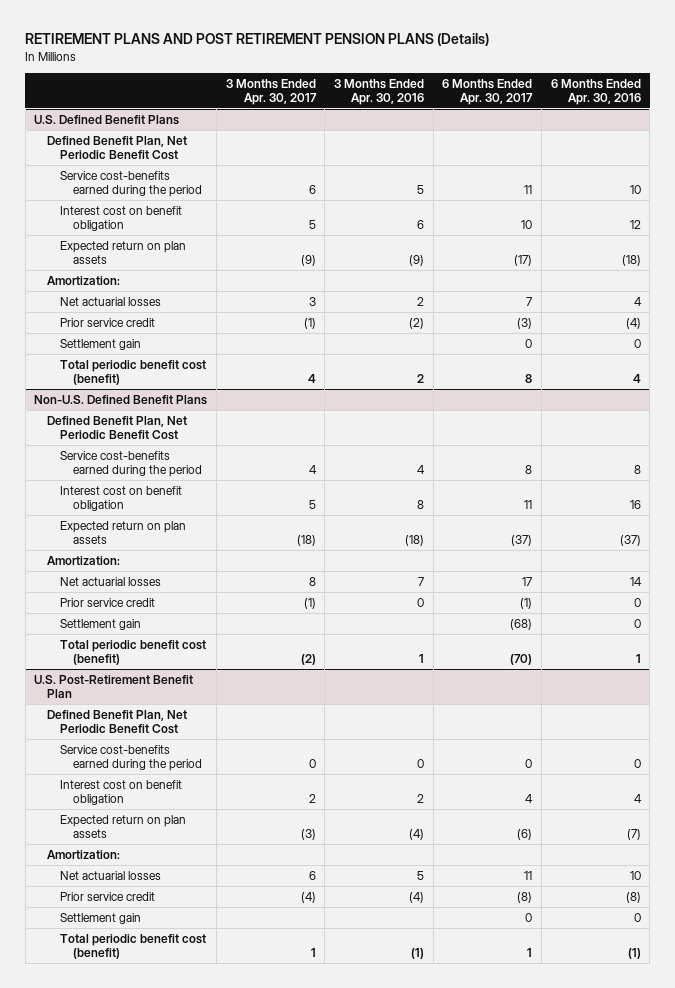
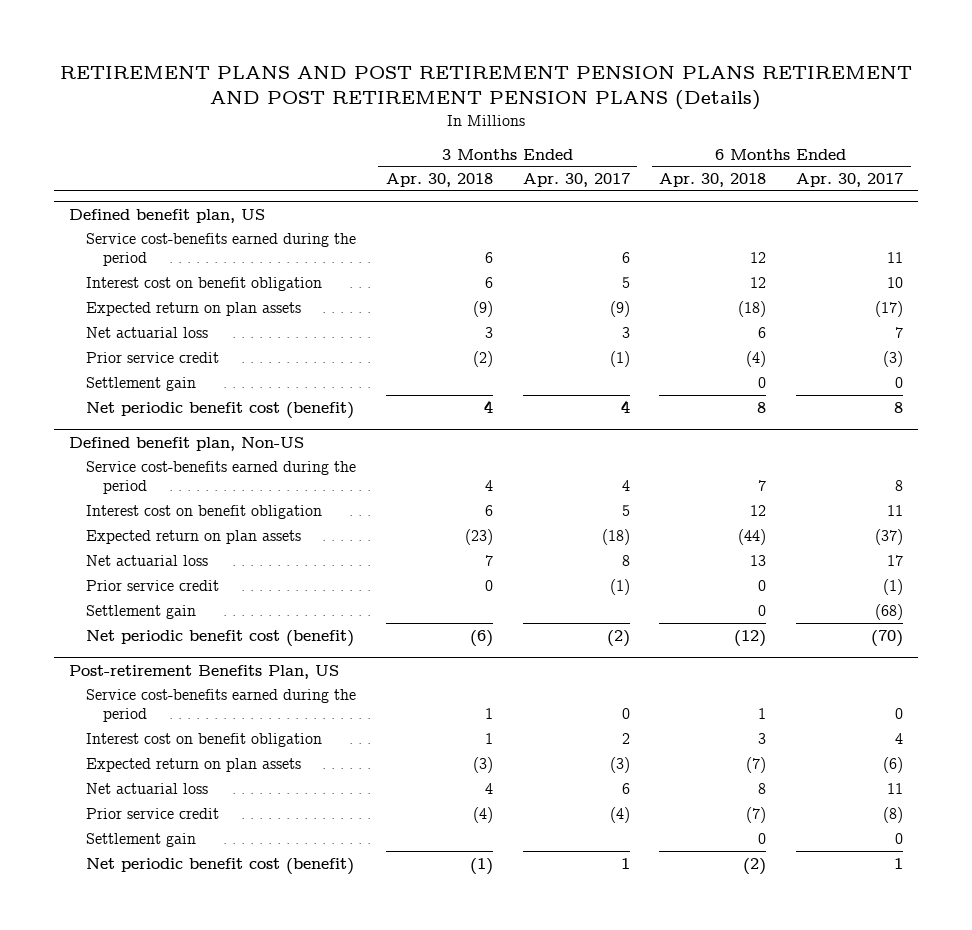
[25,33,490,47] RETIREMENT PLANS AND POST RETIREMENT PENSION PLANS (Details) -> [60,66,913,111] RETIREMENT PLANS AND POST RETIREMENT PENSION PLANS RETIREMENT AND POST RETIREMENT PENSION PLANS (Details)
[334,78,425,105] 3 Months Ended Apr. 30, 2016 -> none
[550,78,641,105] 6 Months Ended Apr. 30, 2016 -> none
none -> [385,173,493,188] Apr. 30, 2018
none -> [659,173,767,188] Apr. 30, 2018
[47,135,188,160] Defined Benefit Plan, Net Periodic Benefit Cost -> none
[34,114,180,125] U.S. Defined Benefit Plans -> [69,208,266,223] Defined benefit plan, US
[47,275,121,285] Amortization: -> none
[60,296,162,306] Net actuarial losses -> [86,326,209,338] Net actuarial loss
[47,415,188,440] Defined Benefit Plan, Net Periodic Benefit Cost -> none
[60,359,207,385] Total periodic benefit cost (benefit) -> [86,401,355,419] Net periodic benefit cost (benefit)
[34,394,208,405] Non-U.S. Defined Benefit Plans -> [69,436,305,451] Defined benefit plan, Non-US
[47,555,121,565] Amortization: -> none
[60,576,162,586] Net actuarial losses -> [86,554,209,566] Net actuarial loss
[47,709,188,734] Defined Benefit Plan, Net Periodic Benefit Cost -> none
[60,639,207,665] Total periodic benefit cost (benefit) -> [86,629,355,647] Net periodic benefit cost (benefit)
[34,674,194,698] U.S. Post-Retirement Benefit Plan -> [69,664,340,679] Post-retirement Benefits Plan, US
[47,849,121,859] Amortization: -> none
[60,870,162,880] Net actuarial losses -> [86,782,209,794] Net actuarial loss
[60,933,207,959] Total periodic benefit cost (benefit) -> [86,857,355,875] Net periodic benefit cost (benefit)

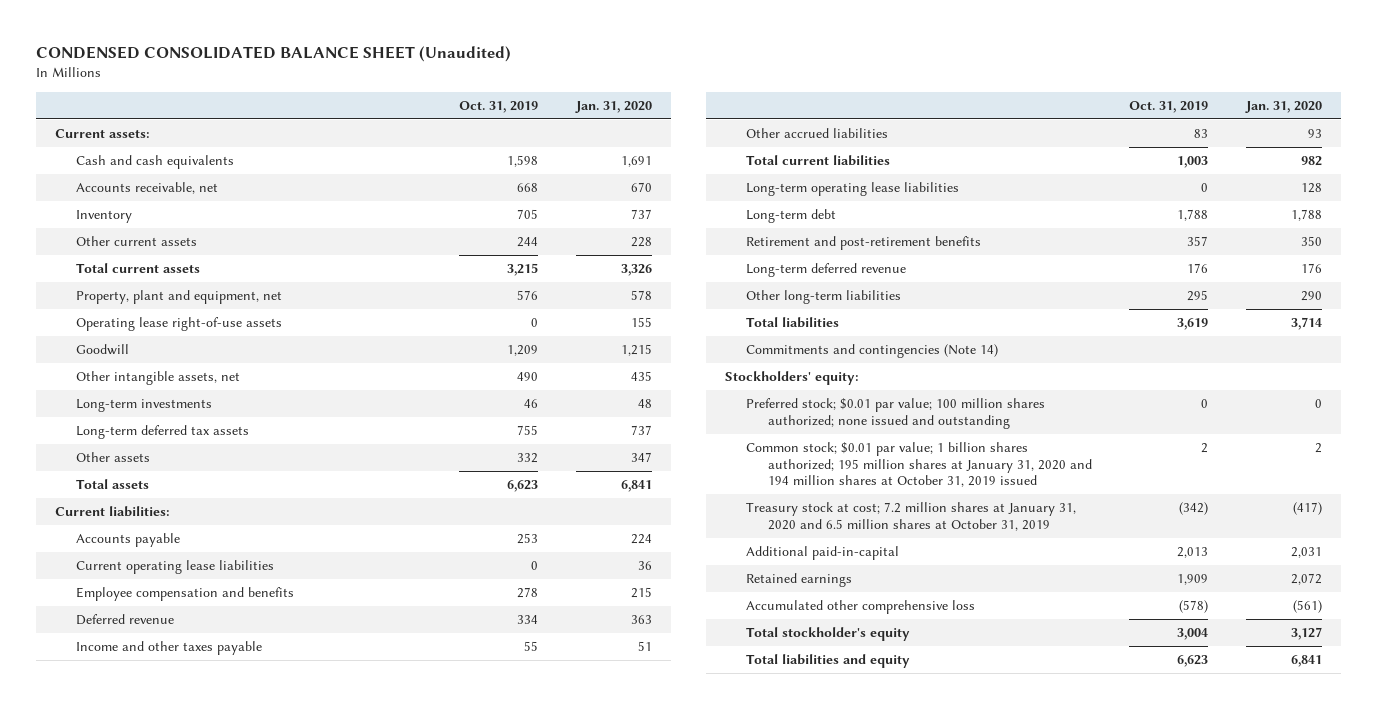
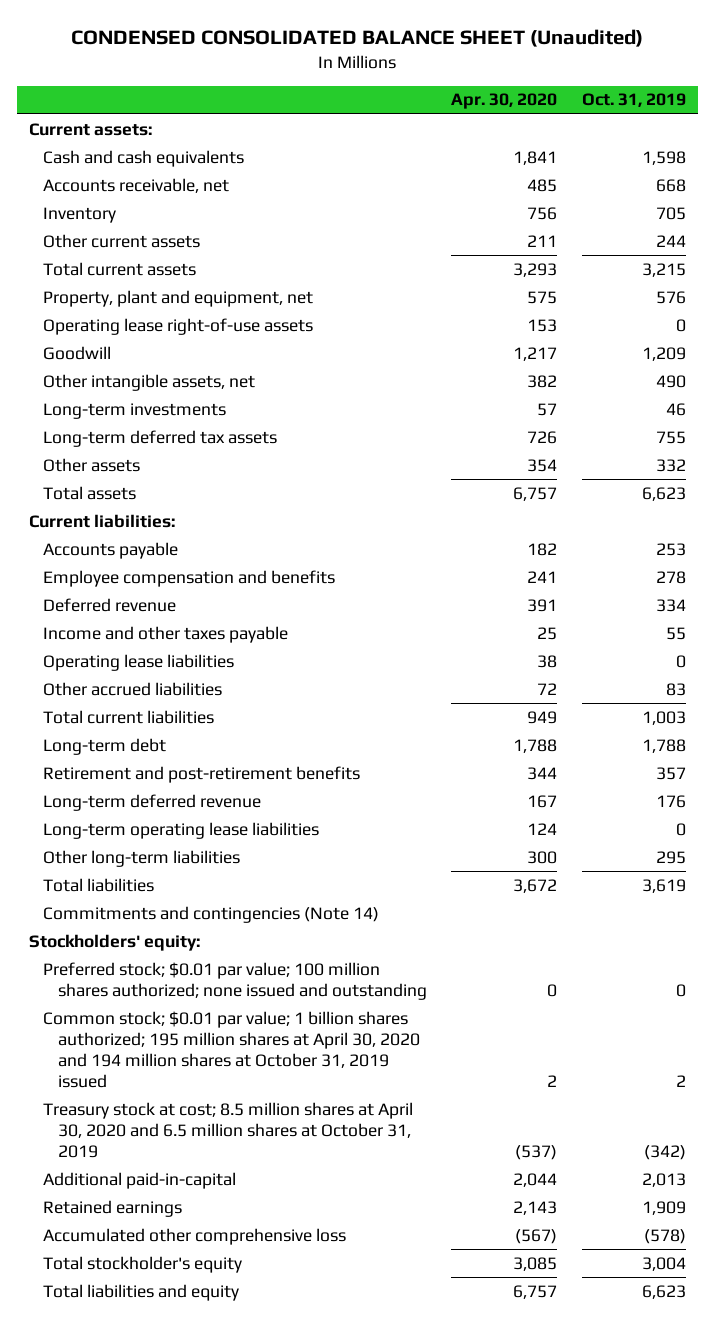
[574,100,652,113] Jan. 31, 2020 -> none
none -> [451,93,558,110] Apr. 30, 2020
[76,560,275,575] Current operating lease liabilities -> none
none -> [43,653,235,671] Operating lease liabilities
[746,182,960,197] Long-term operating lease liabilities -> [43,821,320,839] Long-term operating lease liabilities
[746,442,1092,488] Common stock; $0.01 par value; 1 billion shares authorized; 195 million shares at January 31, 2020 and 194 million shares at October 31, 2019 issued -> [43,1010,420,1088] Common stock; $0.01 par value; 1 billion shares authorized; 195 million shares at April 30, 2020 and 194 million shares at October 31, 2019 issued
[746,502,1077,531] Treasury stock at cost; 7.2 million shares at January 31, 2020 and 6.5 million shares at October 31, 2019 -> [43,1101,414,1158] Treasury stock at cost; 8.5 million shares at April 30, 2020 and 6.5 million shares at October 31, 2019

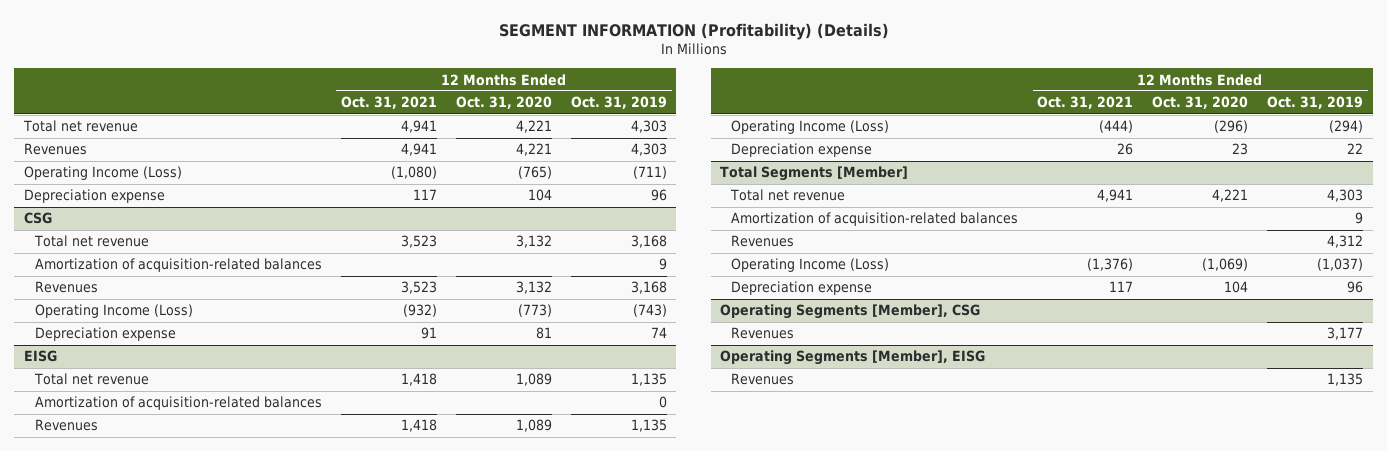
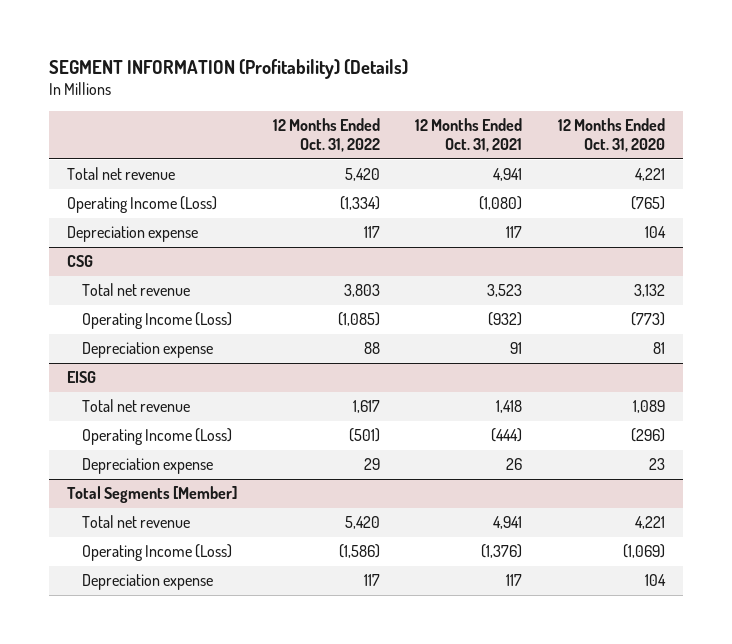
[570,96,667,110] Oct. 31, 2019 -> none
none -> [272,118,380,153] 12 Months Ended Oct. 31, 2022
[23,143,87,156] Revenues -> none
[34,258,322,273] Amortization of acquisition-related balances -> none
[34,281,98,294] Revenues -> none
[34,396,322,411] Amortization of acquisition-related balances -> none
[34,419,98,432] Revenues -> none
[731,212,1019,227] Amortization of acquisition-related balances -> none
[731,235,795,248] Revenues -> none
[720,304,981,320] Operating Segments [Member], CSG -> none
[731,327,795,340] Revenues -> none
[720,350,986,366] Operating Segments [Member], EISG -> none
[731,373,795,386] Revenues -> none

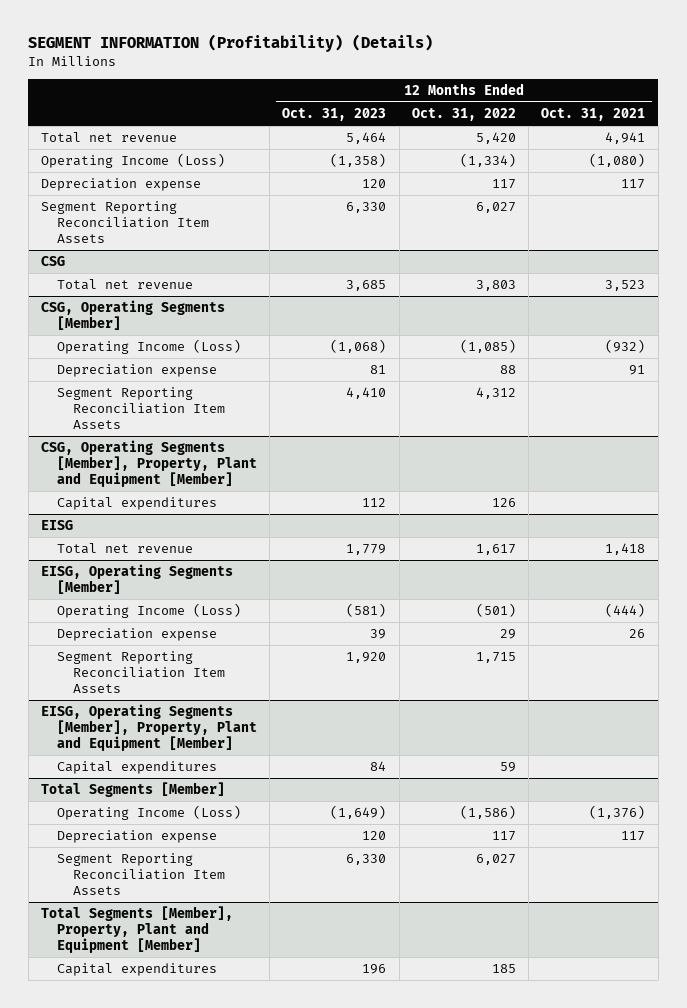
[557,118,665,153] 12 Months Ended Oct. 31, 2020 -> none
none -> [282,108,387,122] Oct. 31, 2023
none -> [41,201,210,243] Segment Reporting Reconciliation Item Assets
none -> [41,300,226,330] CSG, Operating Segments [Member]
none -> [57,387,225,429] Segment Reporting Reconciliation Item Assets
none -> [41,440,258,487] CSG, Operating Segments [Member], Property, Plant and Equipment [Member]
none -> [57,497,218,511] Capital expenditures
none -> [41,564,234,594] EISG, Operating Segments [Member]
none -> [57,651,225,693] Segment Reporting Reconciliation Item Assets
none -> [41,704,258,751] EISG, Operating Segments [Member], Property, Plant and Equipment [Member]
none -> [57,761,218,775] Capital expenditures
[81,515,190,529] Total net revenue -> none
none -> [57,853,225,895] Segment Reporting Reconciliation Item Assets
none -> [41,906,234,953] Total Segments [Member], Property, Plant and Equipment [Member]
none -> [57,963,218,977] Capital expenditures

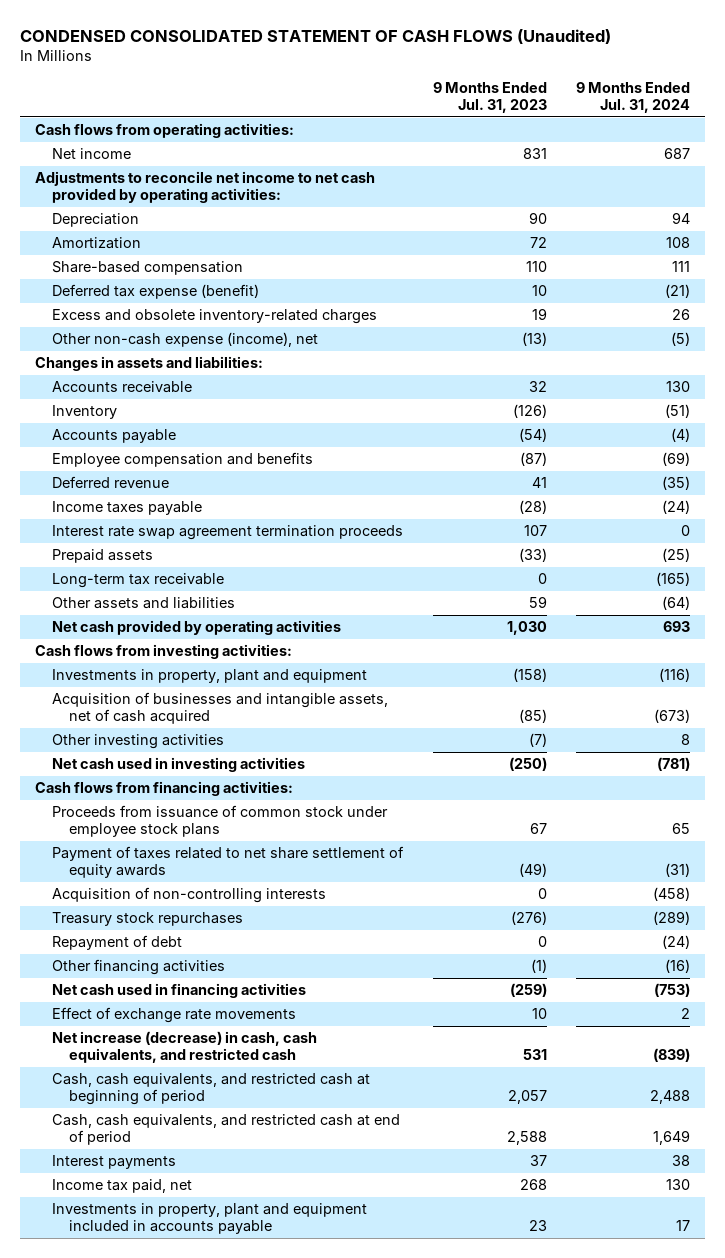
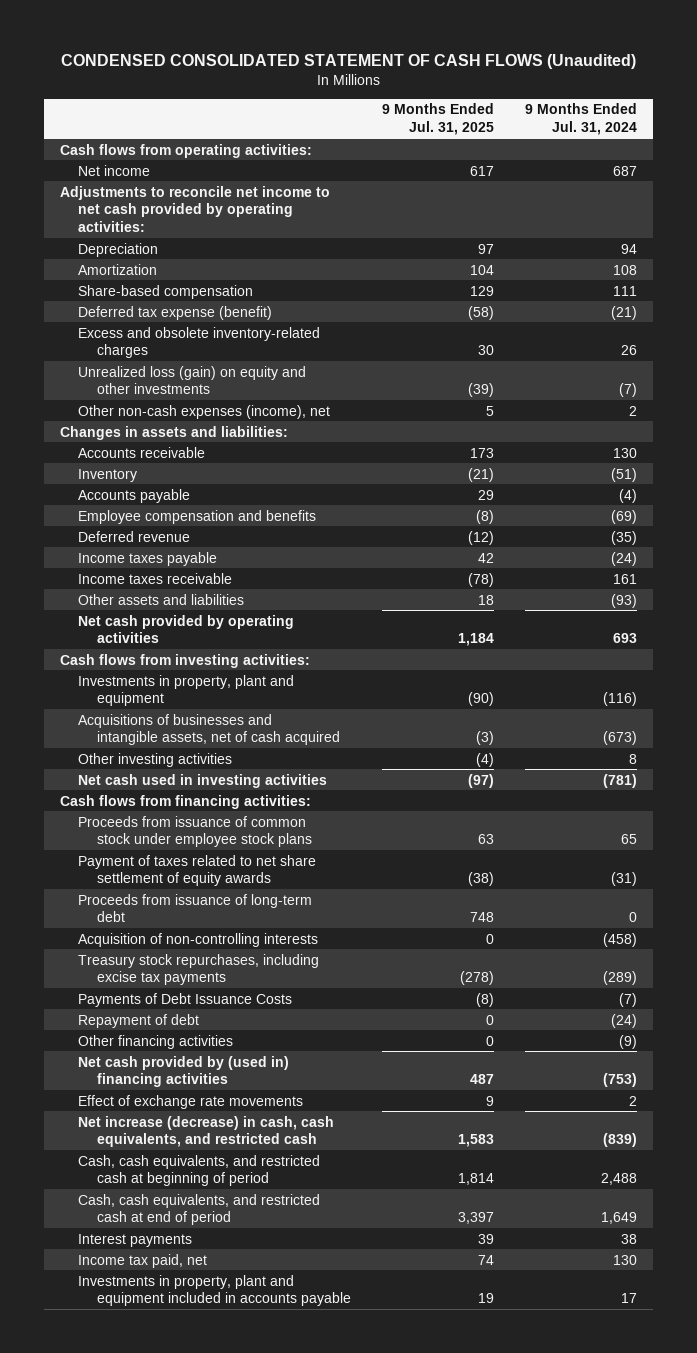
[432,81,547,113] 9 Months Ended Jul. 31, 2023 -> none
none -> [382,103,495,136] 9 Months Ended Jul. 31, 2025
none -> [78,365,307,395] Unrealized loss (gain) on equity and other investments
[51,332,318,348] Other non-cash expense (income), net -> [78,404,331,419] Other non-cash expenses (income), net
[671,332,691,347] (5) -> [629,405,638,416] 2
[51,525,403,541] Interest rate swap agreement termination proceeds -> none
[51,549,153,564] Prepaid assets -> none
[51,573,224,589] Long-term tax receivable -> [78,572,233,584] Income taxes receivable
[656,572,691,587] (165) -> [613,573,638,584] 161
[662,596,691,611] (64) -> [611,593,638,608] (93)
[51,692,388,725] Acquisition of businesses and intangible assets, net of cash acquired -> [78,713,341,746] Acquisitions of businesses and intangible assets, net of cash acquired
none -> [78,893,313,923] Proceeds from issuance of long-term debt
[51,912,243,927] Treasury stock repurchases -> [78,953,320,986] Treasury stock repurchases, including excise tax payments
none -> [78,992,293,1007] Payments of Debt Issuance Costs
[665,959,691,974] (16) -> [619,1034,638,1049] (9)
[51,983,306,999] Net cash used in financing activities -> [78,1055,290,1088] Net cash provided by (used in) financing activities

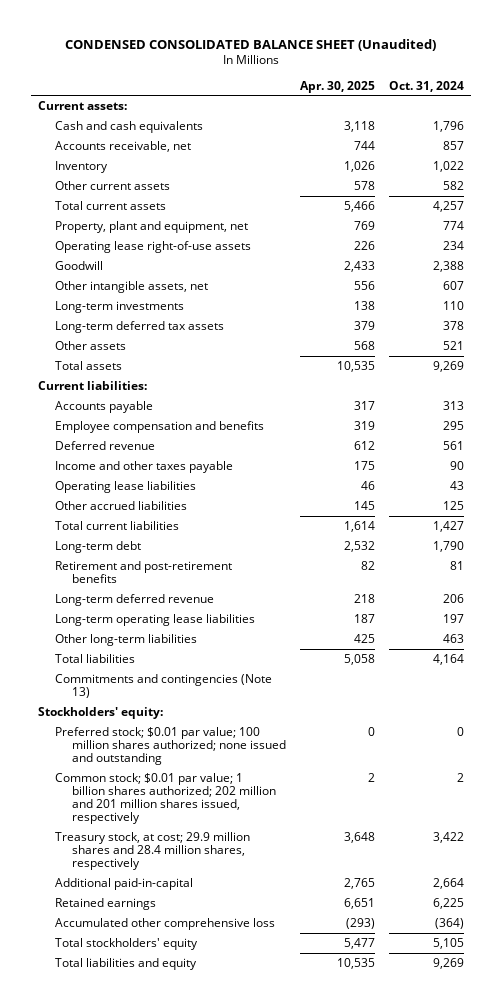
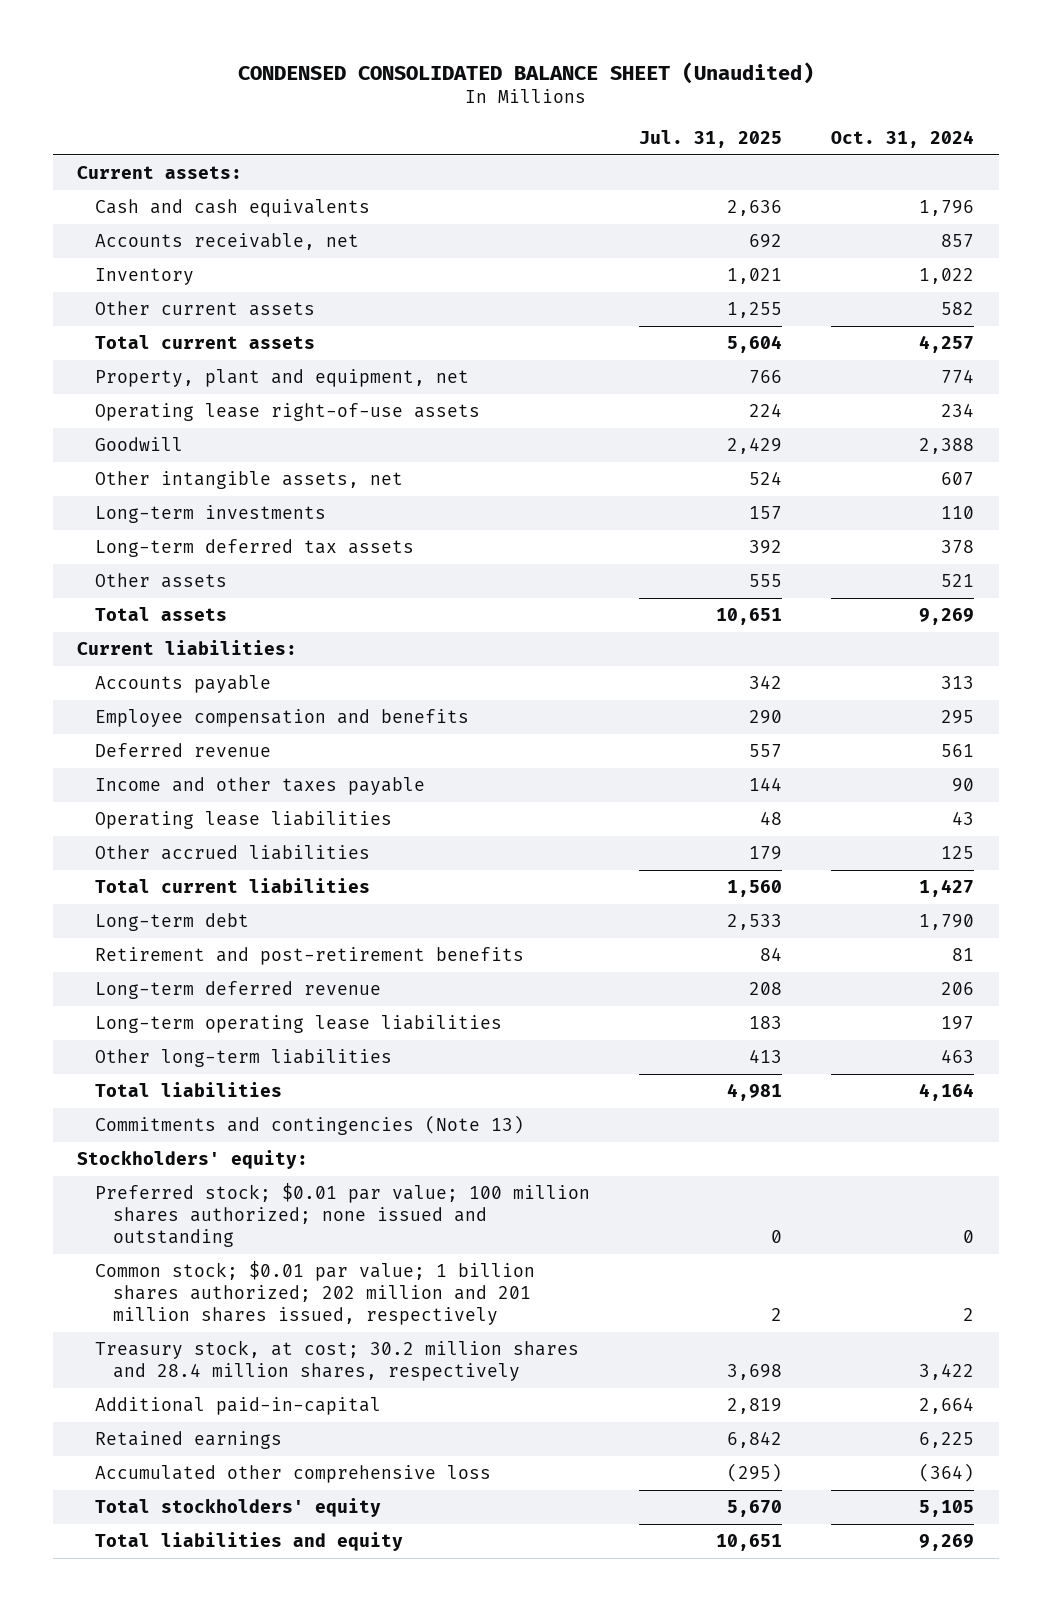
[299,80,375,93] Apr. 30, 2025 -> none
none -> [639,129,783,148] Jul. 31, 2025
[55,831,251,871] Treasury stock, at cost; 29.9 million shares and 28.4 million shares, respectively -> [94,1340,579,1382] Treasury stock, at cost; 30.2 million shares and 28.4 million shares, respectively

